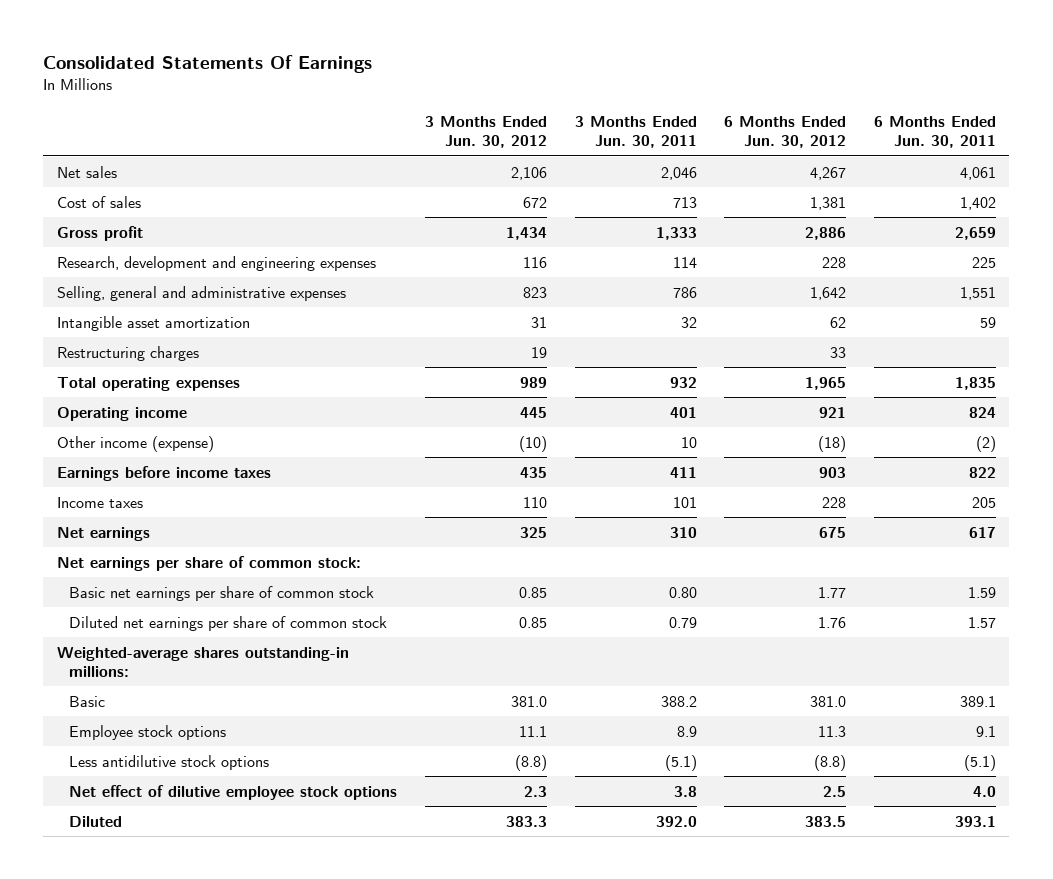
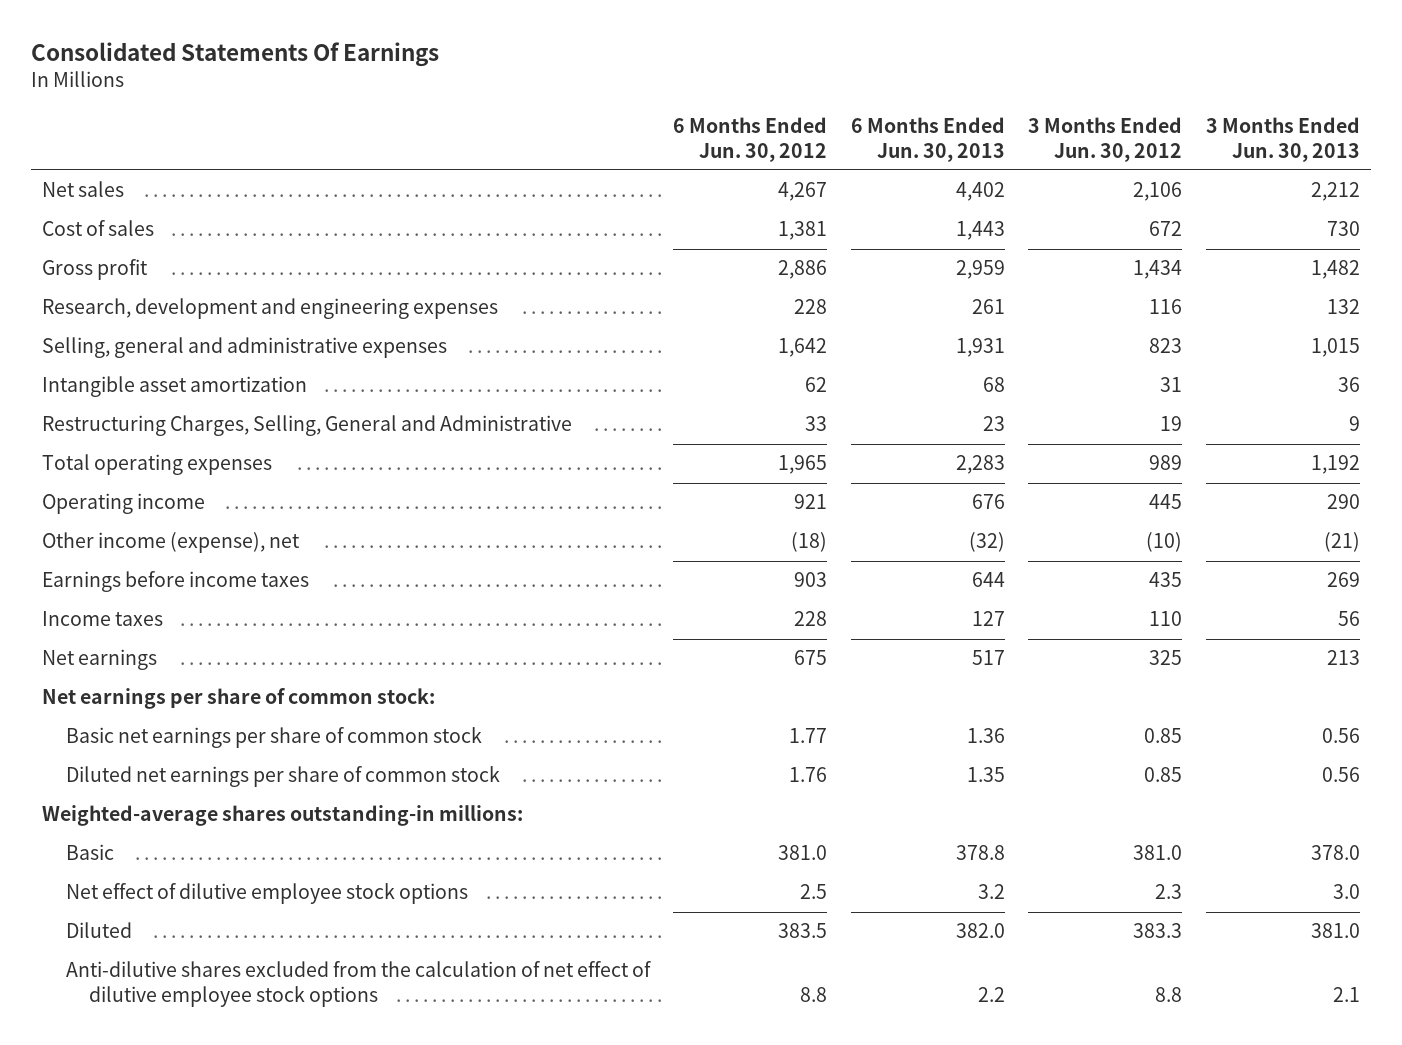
[574,116,697,149] 3 Months Ended Jun. 30, 2011 -> none
[873,116,996,149] 6 Months Ended Jun. 30, 2011 -> none
none -> [850,117,1005,162] 6 Months Ended Jun. 30, 2013
none -> [1205,117,1360,162] 3 Months Ended Jun. 30, 2013
[57,345,200,361] Restructuring charges -> [42,415,573,437] Restructuring Charges, Selling, General and Administrative
[57,435,215,452] Other income (expense) -> [42,532,301,554] Other income (expense), net
[69,724,227,740] Employee stock options -> none
[69,754,270,770] Less antidilutive stock options -> none
none -> [65,961,651,1007] Anti-dilutive shares excluded from the calculation of net effect of dilutive employee stock options

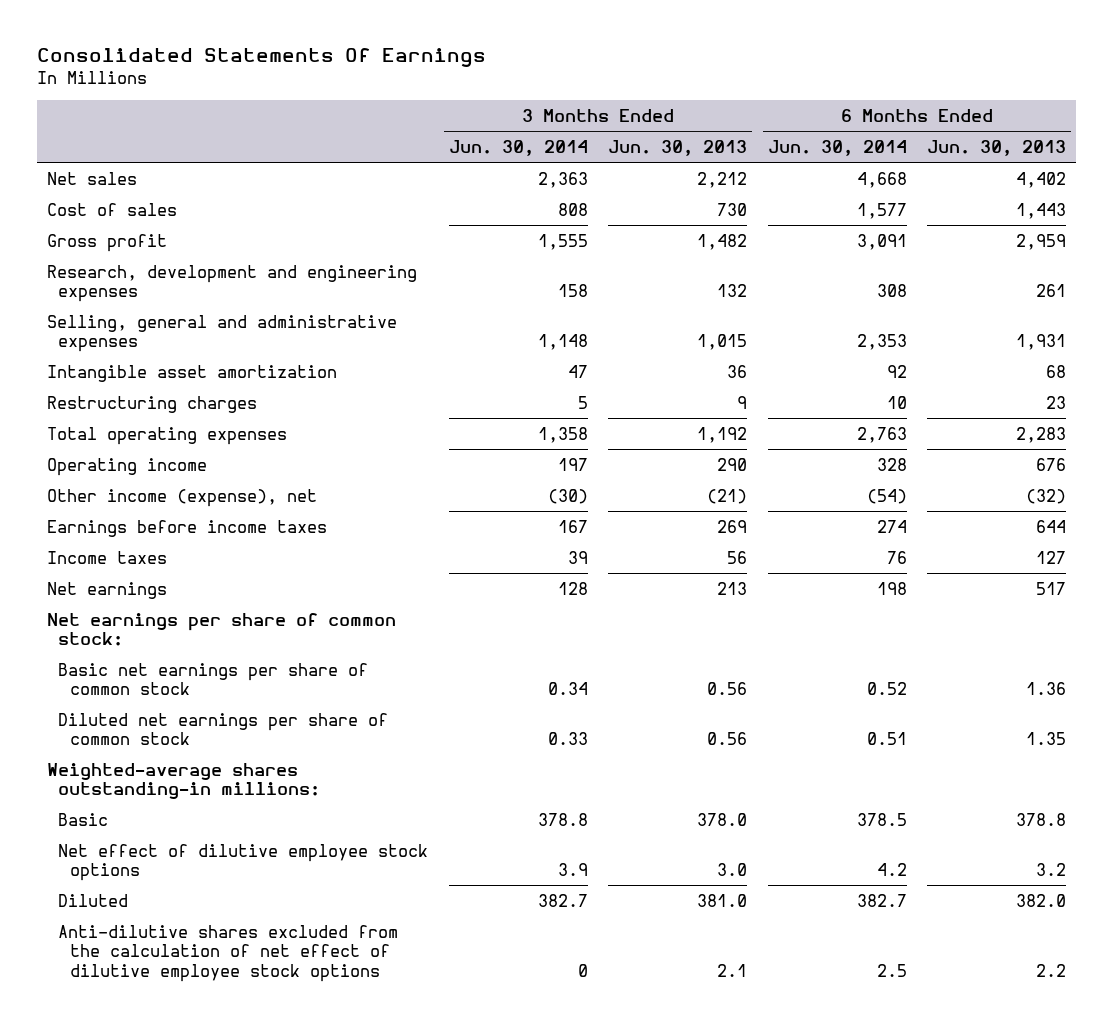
[673,117,828,162] 6 Months Ended Jun. 30, 2012 -> none
[1028,117,1183,162] 3 Months Ended Jun. 30, 2012 -> none
none -> [448,139,588,156] Jun. 30, 2014
none -> [767,139,907,156] Jun. 30, 2014
[42,415,573,437] Restructuring Charges, Selling, General and Administrative -> [46,395,257,413] Restructuring charges

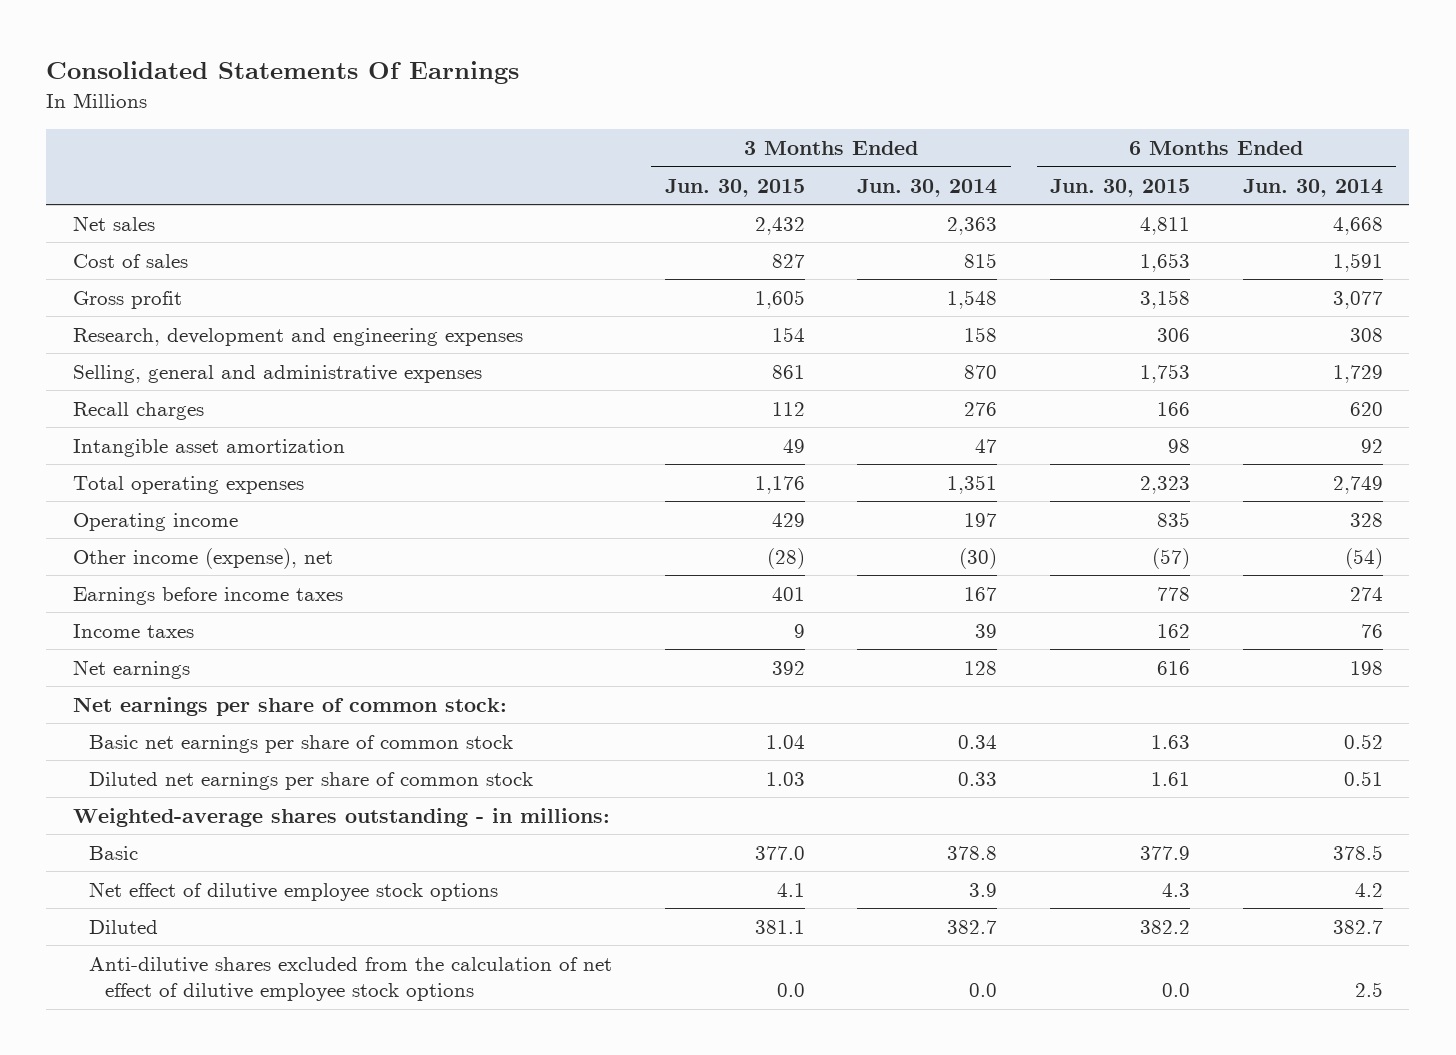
[608,139,748,156] Jun. 30, 2013 -> none
[927,139,1067,156] Jun. 30, 2013 -> none
none -> [664,178,805,197] Jun. 30, 2015
none -> [1050,178,1191,197] Jun. 30, 2015
[557,202,588,216] 808 -> [964,253,998,269] 815
[856,202,907,219] 1,577 -> [1332,253,1383,273] 1,591
[537,233,588,250] 1,555 -> [947,290,998,310] 1,548
[856,233,907,250] 3,091 -> [1332,291,1383,310] 3,077
[537,334,588,351] 1,148 -> [964,365,998,380] 870
[856,334,907,351] 2,353 -> [1332,365,1383,384] 1,729
none -> [72,402,204,421] Recall charges
[46,395,257,413] Restructuring charges -> none
[537,426,588,443] 1,358 -> [947,475,998,495] 1,351
[856,426,907,443] 2,763 -> [1332,476,1383,495] 2,749
[46,762,321,800] Weighted-average shares outstanding-in millions: -> [72,808,610,828] Weighted-average shares outstanding - in millions:
[577,963,588,977] 0 -> [969,983,998,998] 0.0

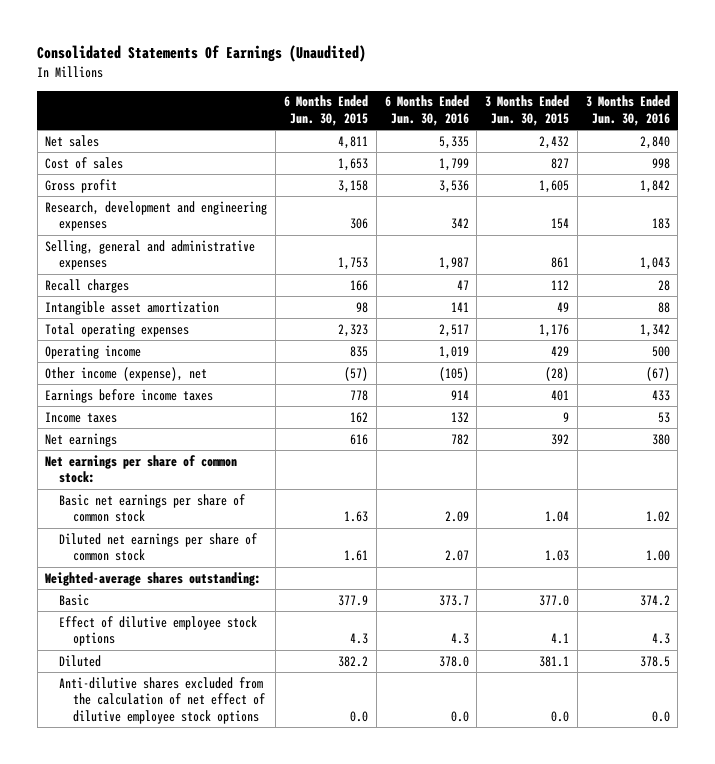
[46,61,520,85] Consolidated Statements Of Earnings -> [37,45,367,63] Consolidated Statements Of Earnings (Unaudited)
[857,178,998,197] Jun. 30, 2014 -> none
[1242,178,1383,197] Jun. 30, 2014 -> none
none -> [384,95,469,126] 6 Months Ended Jun. 30, 2016
none -> [585,95,670,126] 3 Months Ended Jun. 30, 2016
[72,808,610,828] Weighted-average shares outstanding - in millions: -> [45,571,262,586] Weighted-average shares outstanding:
[88,882,498,902] Net effect of dilutive employee stock options -> [58,615,257,647] Effect of dilutive employee stock options

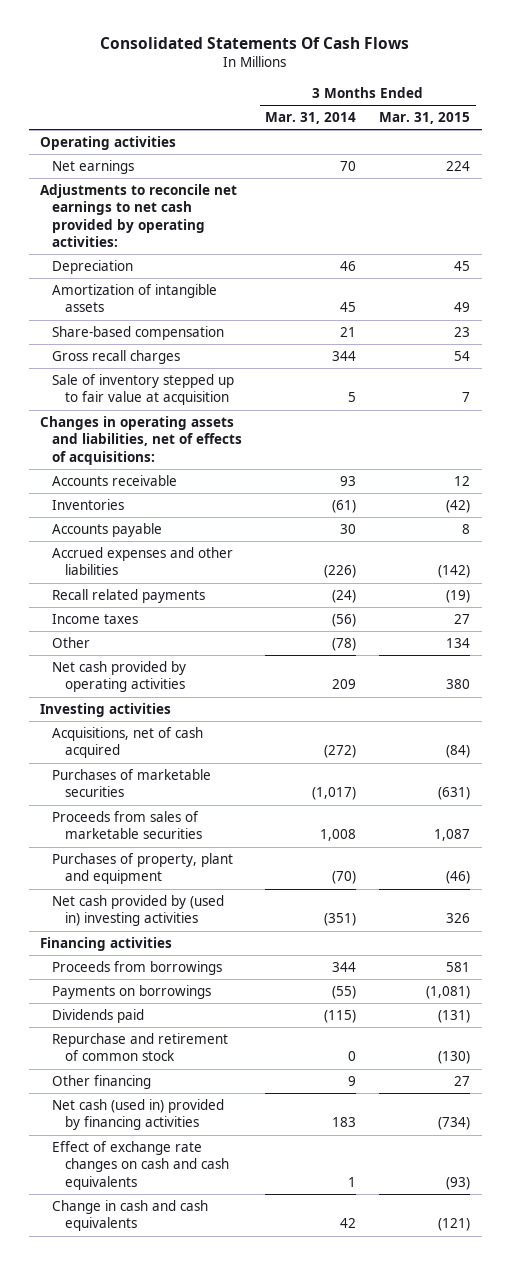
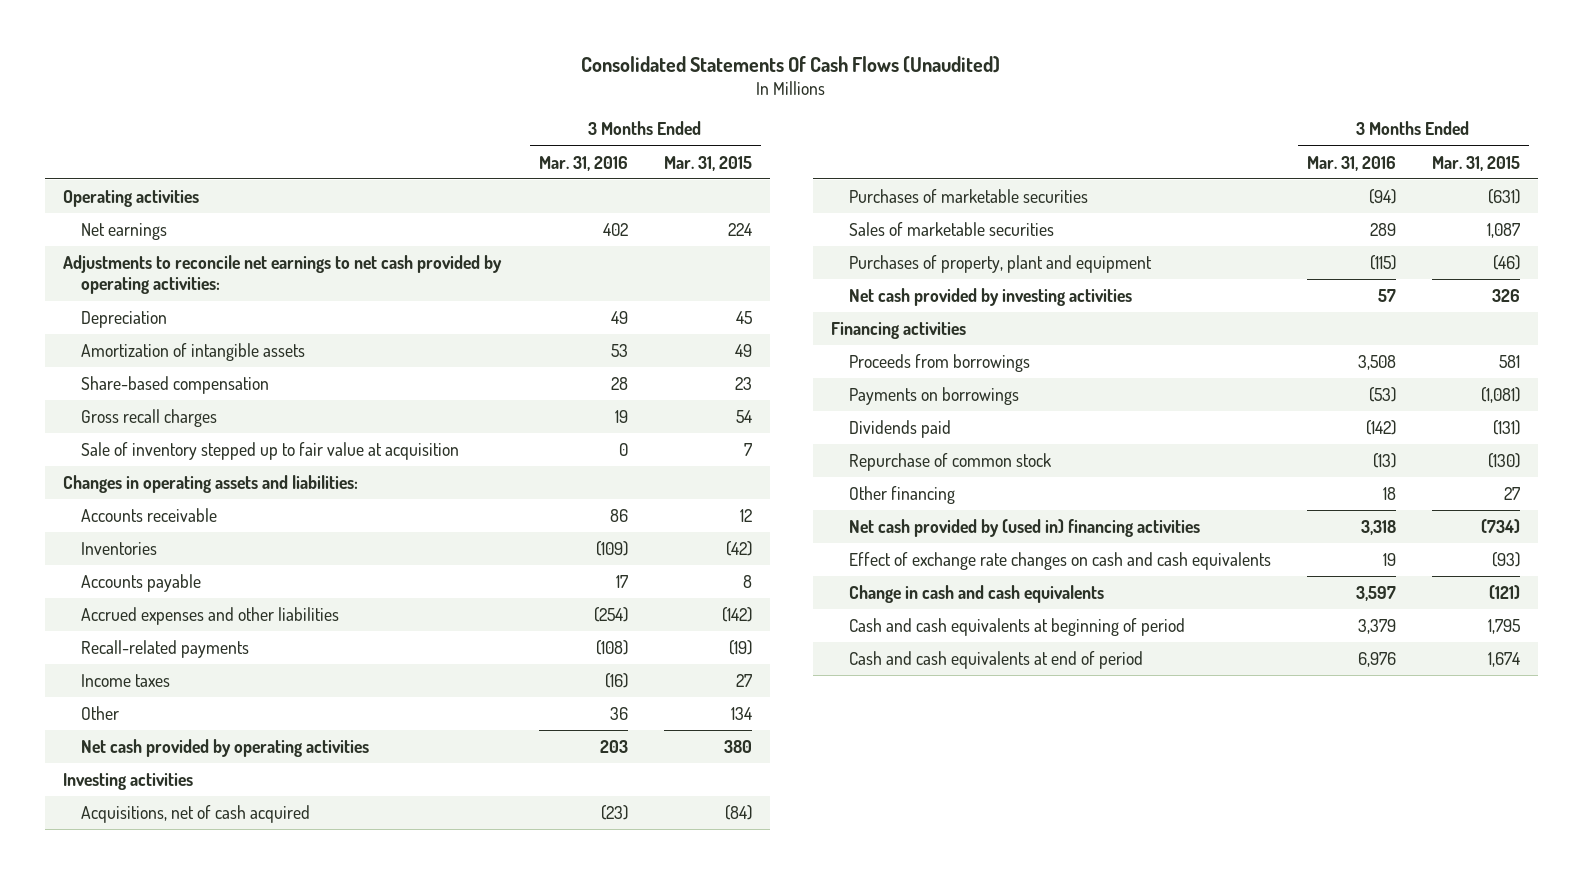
[100,37,410,50] Consolidated Statements Of Cash Flows -> [581,55,1001,73] Consolidated Statements Of Cash Flows (Unaudited)
[265,111,357,124] Mar. 31, 2014 -> none
none -> [538,155,628,171] Mar. 31, 2016
[40,415,243,465] Changes in operating assets and liabilities, net of effects of acquisitions: -> [62,474,358,493] Changes in operating assets and liabilities:
[52,588,206,603] Recall related payments -> [81,639,250,658] Recall-related payments
[52,810,202,840] Proceeds from sales of marketable securities -> [849,221,1055,236] Sales of marketable securities
[52,894,225,927] Net cash provided by (used in) investing activities -> [849,287,1133,306] Net cash provided by investing activities
[52,1032,229,1062] Repurchase and retirement of common stock -> [849,452,1052,471] Repurchase of common stock
[52,1098,225,1131] Net cash (used in) provided by financing activities -> [849,518,1201,537] Net cash provided by (used in) financing activities
none -> [849,617,1186,636] Cash and cash equivalents at beginning of period
none -> [849,650,1144,669] Cash and cash equivalents at end of period

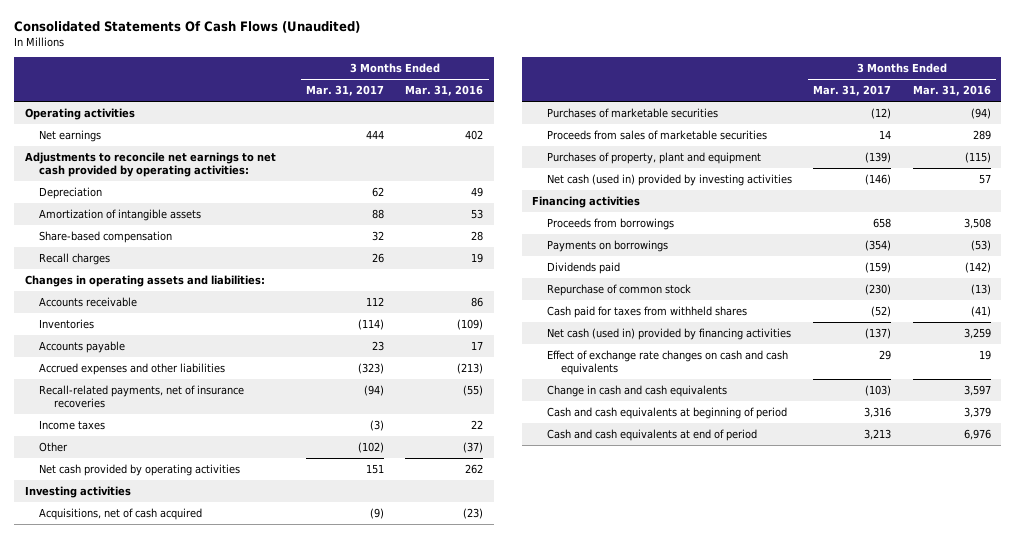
[663,155,752,171] Mar. 31, 2015 -> none
none -> [305,85,384,97] Mar. 31, 2017
[81,441,460,460] Sale of inventory stepped up to fair value at acquisition -> none
[81,408,218,427] Gross recall charges -> [39,253,111,266] Recall charges
[593,606,628,622] (254) -> [457,363,484,375] (213)
[81,639,250,658] Recall-related payments -> [39,385,245,409] Recall-related payments, net of insurance recoveries
[595,639,628,655] (108) -> [463,385,484,397] (55)
[604,672,628,688] (16) -> [471,420,484,430] 22
[609,706,628,720] 36 -> [463,442,484,454] (37)
[599,739,628,753] 203 -> [465,464,484,475] 262
[849,221,1055,236] Sales of marketable securities -> [546,130,767,141] Proceeds from sales of marketable securities
[849,287,1133,306] Net cash provided by investing activities -> [546,174,792,187] Net cash (used in) provided by investing activities
[849,485,956,504] Other financing -> none
none -> [546,306,747,319] Cash paid for taxes from withheld shares
[849,518,1201,537] Net cash provided by (used in) financing activities -> [546,328,791,341] Net cash (used in) provided by financing activities
[1361,519,1397,535] 3,318 -> [963,328,991,340] 3,259

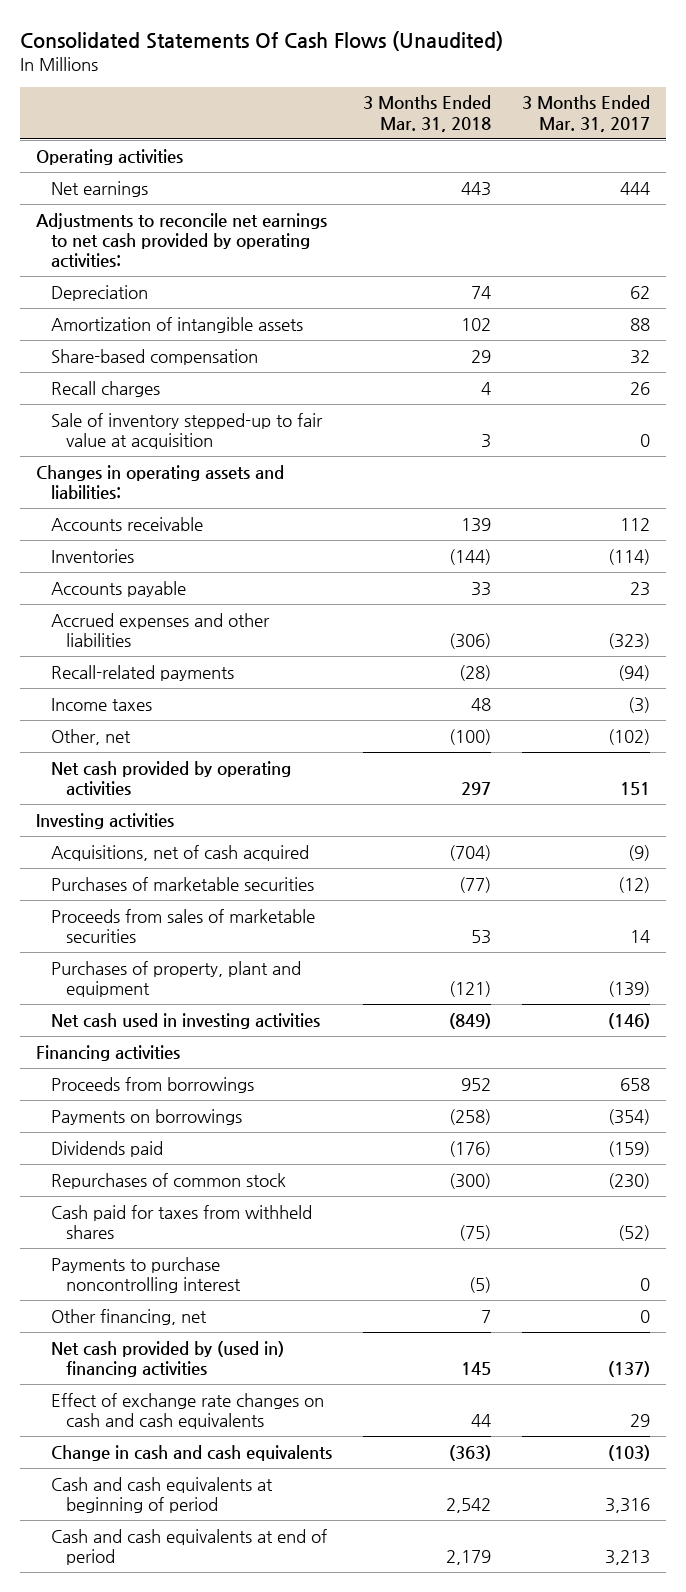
[405,85,484,97] Mar. 31, 2016 -> none
none -> [363,95,492,132] 3 Months Ended Mar. 31, 2018
none -> [51,412,324,450] Sale of inventory stepped-up to fair value at acquisition
[39,385,245,409] Recall-related payments, net of insurance recoveries -> [51,664,235,681] Recall-related payments
[39,442,69,453] Other -> [51,728,132,745] Other, net
[546,174,792,187] Net cash (used in) provided by investing activities -> [51,1012,321,1029] Net cash used in investing activities
[546,284,691,297] Repurchase of common stock -> [51,1172,287,1189] Repurchases of common stock
none -> [51,1256,242,1294] Payments to purchase noncontrolling interest
none -> [51,1308,208,1325] Other financing, net
[546,328,791,341] Net cash (used in) provided by financing activities -> [51,1340,285,1378] Net cash provided by (used in) financing activities

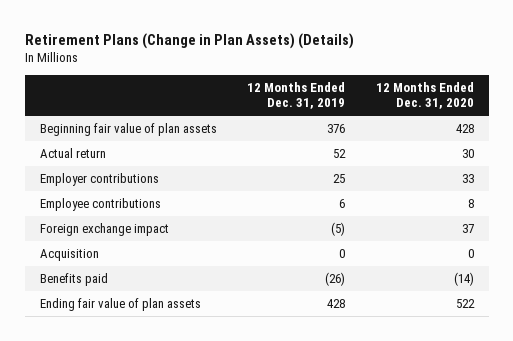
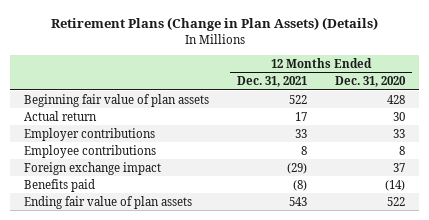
[247,81,346,110] 12 Months Ended Dec. 31, 2019 -> none
none -> [237,76,308,88] Dec. 31, 2021
[39,248,99,261] Acquisition -> none

